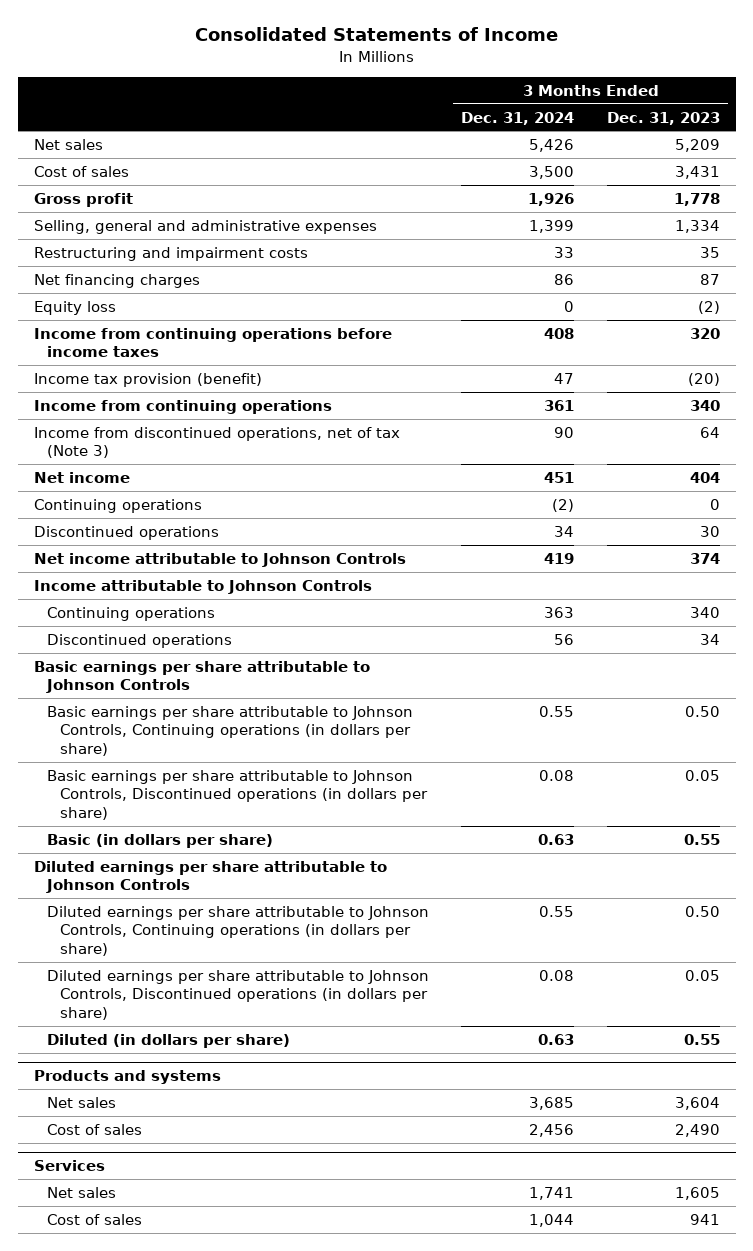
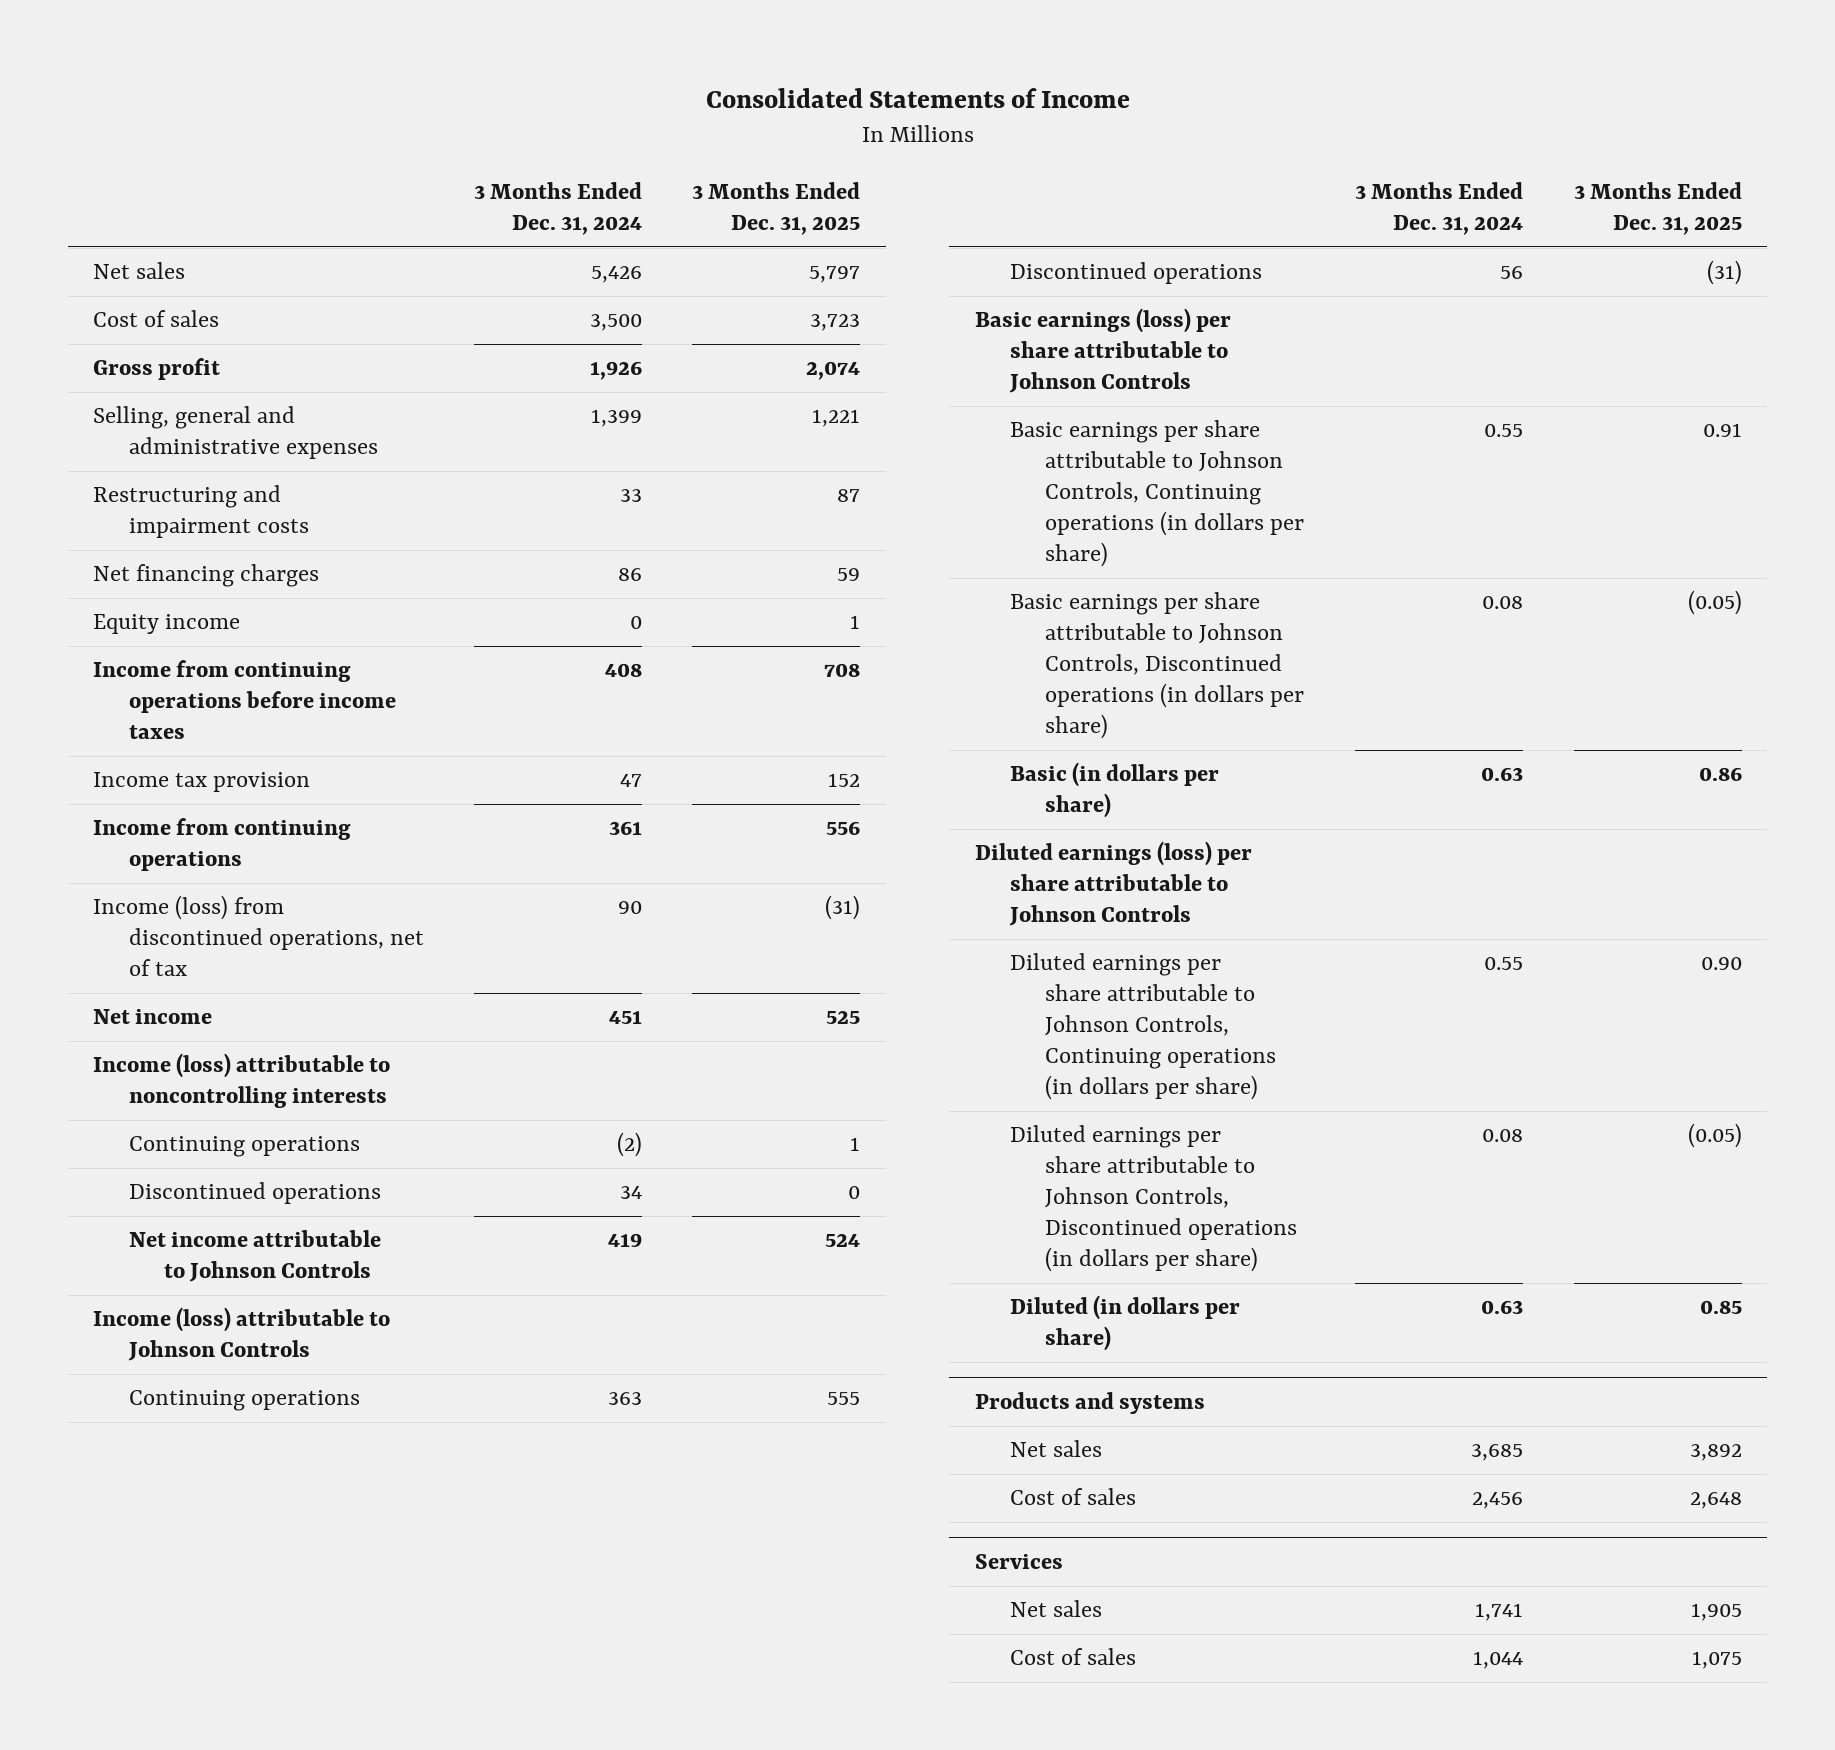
[606,111,720,125] Dec. 31, 2023 -> none
none -> [692,181,861,235] 3 Months Ended Dec. 31, 2025
[33,300,116,315] Equity loss -> [93,614,241,635] Equity income
[33,372,262,387] Income tax provision (benefit) -> [93,772,311,793] Income tax provision
[33,426,400,459] Income from discontinued operations, net of tax (Note 3) -> [93,895,424,977] Income (loss) from discontinued operations, net of tax
none -> [93,1053,391,1109] Income (loss) attributable to noncontrolling interests
[33,579,372,594] Income attributable to Johnson Controls -> [93,1307,391,1362] Income (loss) attributable to Johnson Controls
[33,660,370,694] Basic earnings per share attributable to Johnson Controls -> [974,308,1231,394] Basic earnings (loss) per share attributable to Johnson Controls
[33,860,387,894] Diluted earnings per share attributable to Johnson Controls -> [974,841,1252,927] Diluted earnings (loss) per share attributable to Johnson Controls

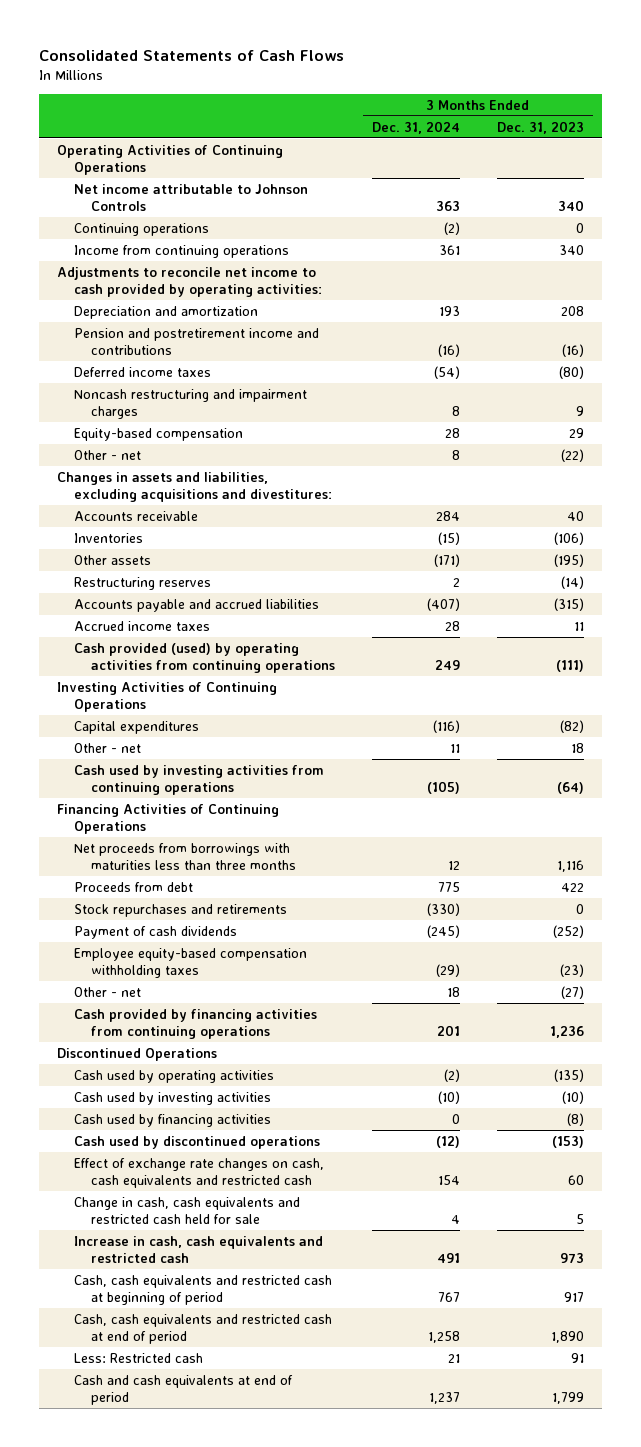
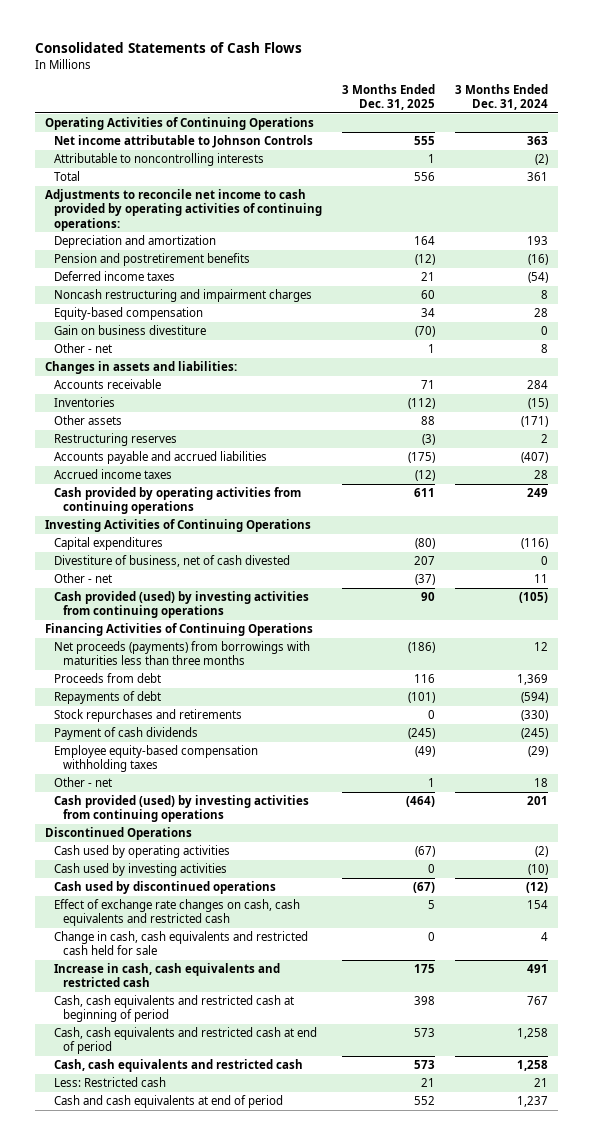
[496,120,584,134] Dec. 31, 2023 -> none
none -> [342,83,436,111] 3 Months Ended Dec. 31, 2025
[73,222,209,236] Continuing operations -> [53,152,264,166] Attributable to noncontrolling interests
[73,244,289,258] Income from continuing operations -> [53,170,80,181] Total
[56,266,322,298] Adjustments to reconcile net income to cash provided by operating activities: -> [45,188,322,231] Adjustments to reconcile net income to cash provided by operating activities of continuing operations:
[73,327,319,356] Pension and postretirement income and contributions -> [53,252,250,266] Pension and postretirement benefits
none -> [53,324,206,335] Gain on business divestiture
[56,471,332,503] Changes in assets and liabilities, excluding acquisitions and divestitures: -> [45,360,238,374] Changes in assets and liabilities:
[73,642,335,674] Cash provided (used) by operating activities from continuing operations -> [53,486,301,515] Cash provided by operating activities from continuing operations
none -> [53,554,290,567] Divestiture of business, net of cash divested
[73,764,324,796] Cash used by investing activities from continuing operations -> [53,590,309,619] Cash provided (used) by investing activities from continuing operations
[73,842,296,871] Net proceeds from borrowings with maturities less than three months -> [53,640,310,666] Net proceeds (payments) from borrowings with maturities less than three months
[437,881,460,892] 775 -> [517,673,549,685] 1,369
none -> [53,690,161,704] Repayments of debt
[73,1008,317,1040] Cash provided by financing activities from continuing operations -> [53,794,309,823] Cash provided (used) by investing activities from continuing operations
[73,1113,271,1127] Cash used by financing activities -> none
none -> [53,1058,303,1072] Cash, cash equivalents and restricted cash

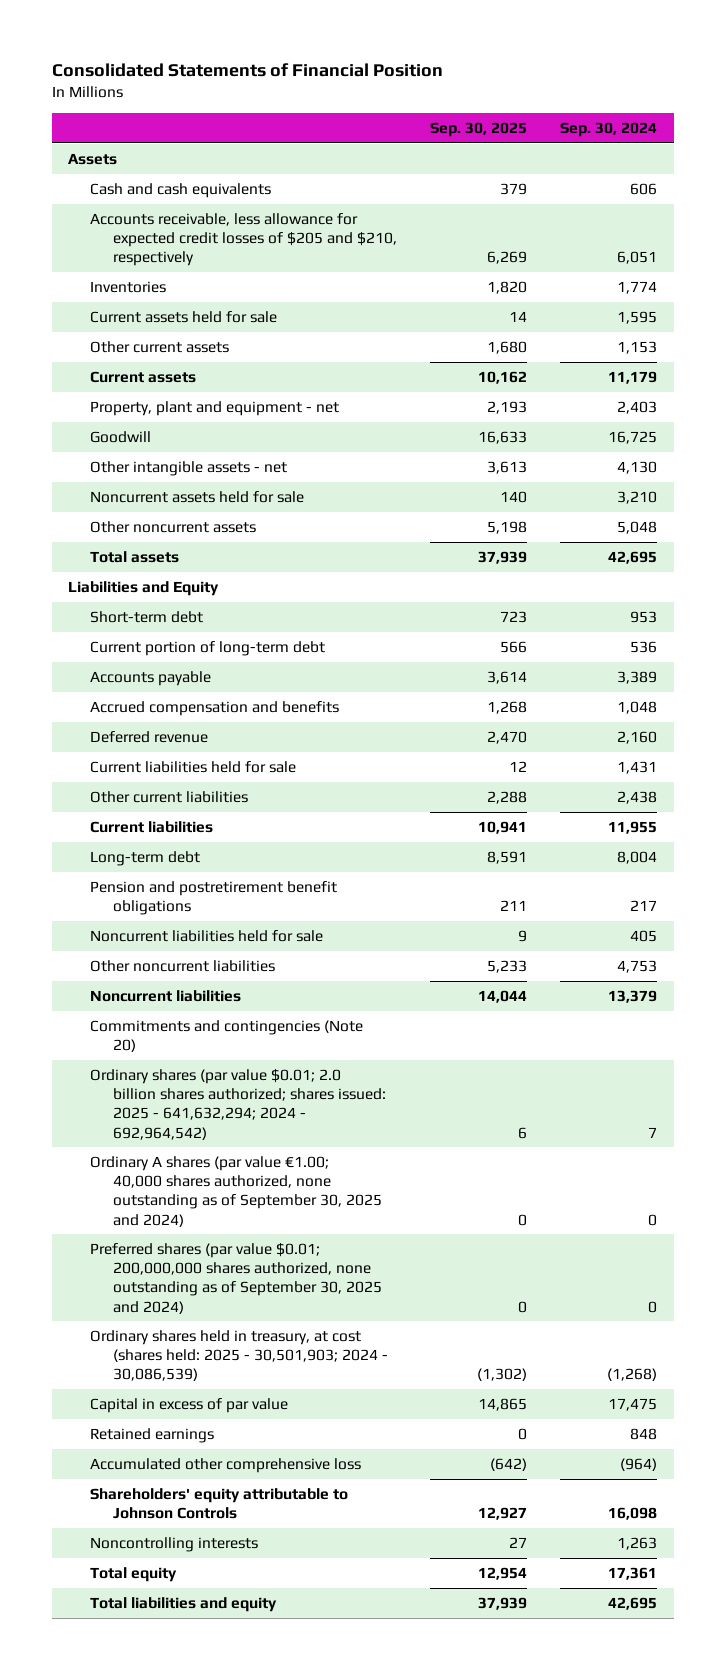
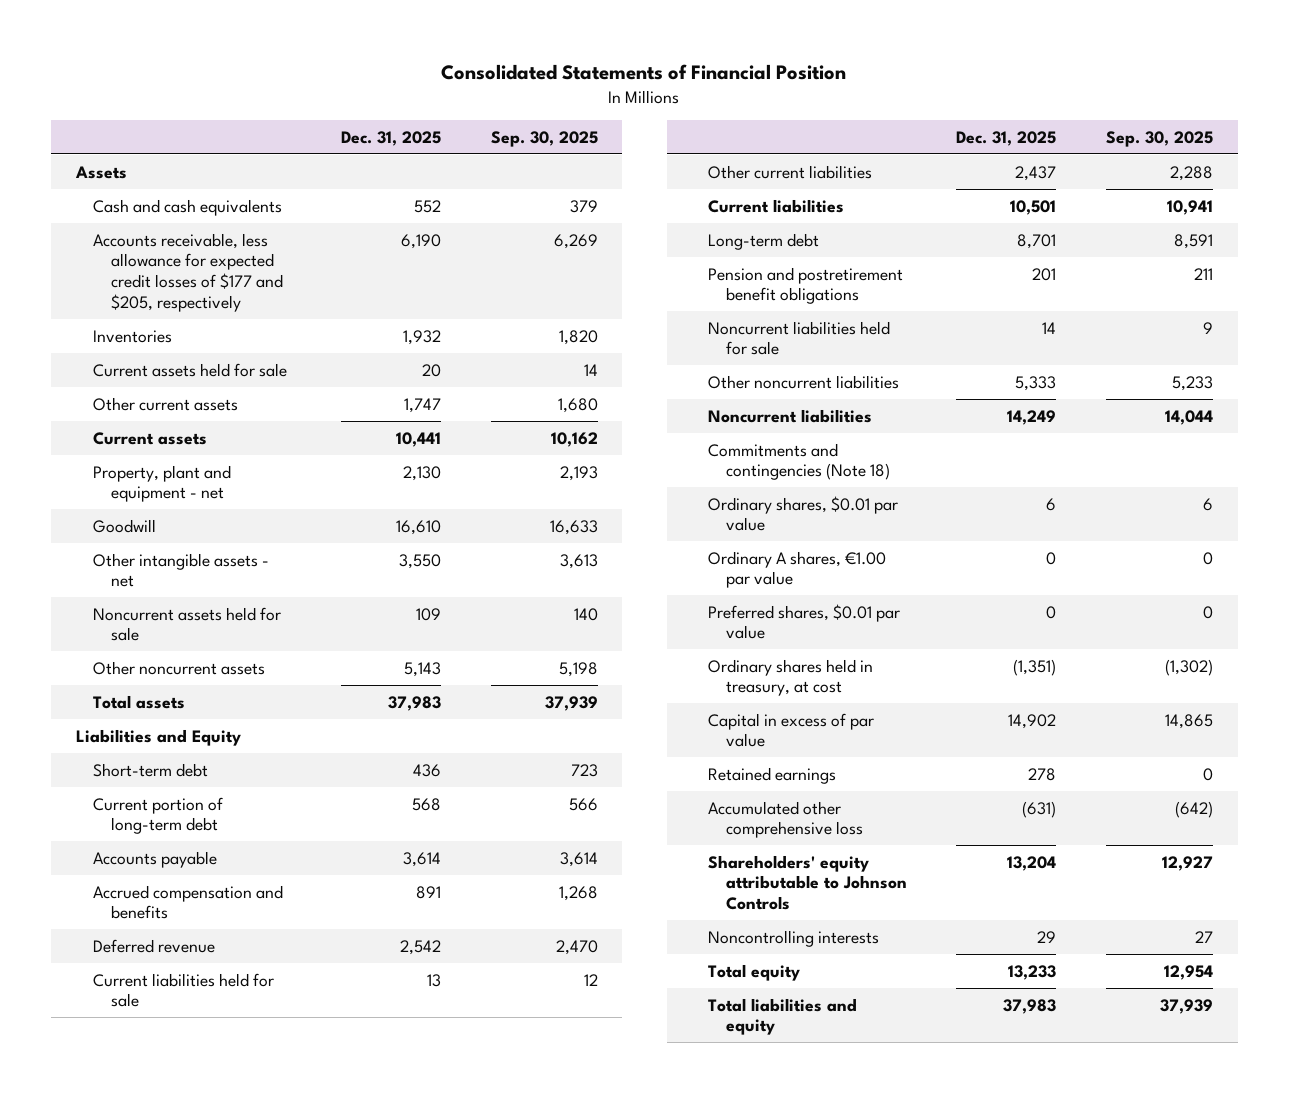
[560,121,658,137] Sep. 30, 2024 -> none
none -> [341,130,442,146] Dec. 31, 2025
[90,213,397,267] Accounts receivable, less allowance for expected credit losses of $205 and $210, respectively -> [93,232,283,312] Accounts receivable, less allowance for expected credit losses of $177 and $205, respectively
[90,1020,364,1053] Commitments and contingencies (Note 20) -> [708,442,890,481] Commitments and contingencies (Note 18)
[90,1069,386,1140] Ordinary shares (par value $0.01; 2.0 billion shares authorized; shares issued: 2025 - 641,632,294; 2024 - 692,964,542) -> [708,495,899,532] Ordinary shares, $0.01 par value
[90,1156,382,1227] Ordinary A shares (par value €1.00; 40,000 shares authorized, none outstanding as of September 30, 2025 and 2024) -> [708,550,887,589] Ordinary A shares, €1.00 par value
[90,1243,382,1314] Preferred shares (par value $0.01; 200,000,000 shares authorized, none outstanding as of September 30, 2025 and 2024) -> [708,603,901,640] Preferred shares, $0.01 par value
[90,1330,388,1382] Ordinary shares held in treasury, at cost (shares held: 2025 - 30,501,903; 2024 - 30,086,539) -> [708,658,874,697] Ordinary shares held in treasury, at cost

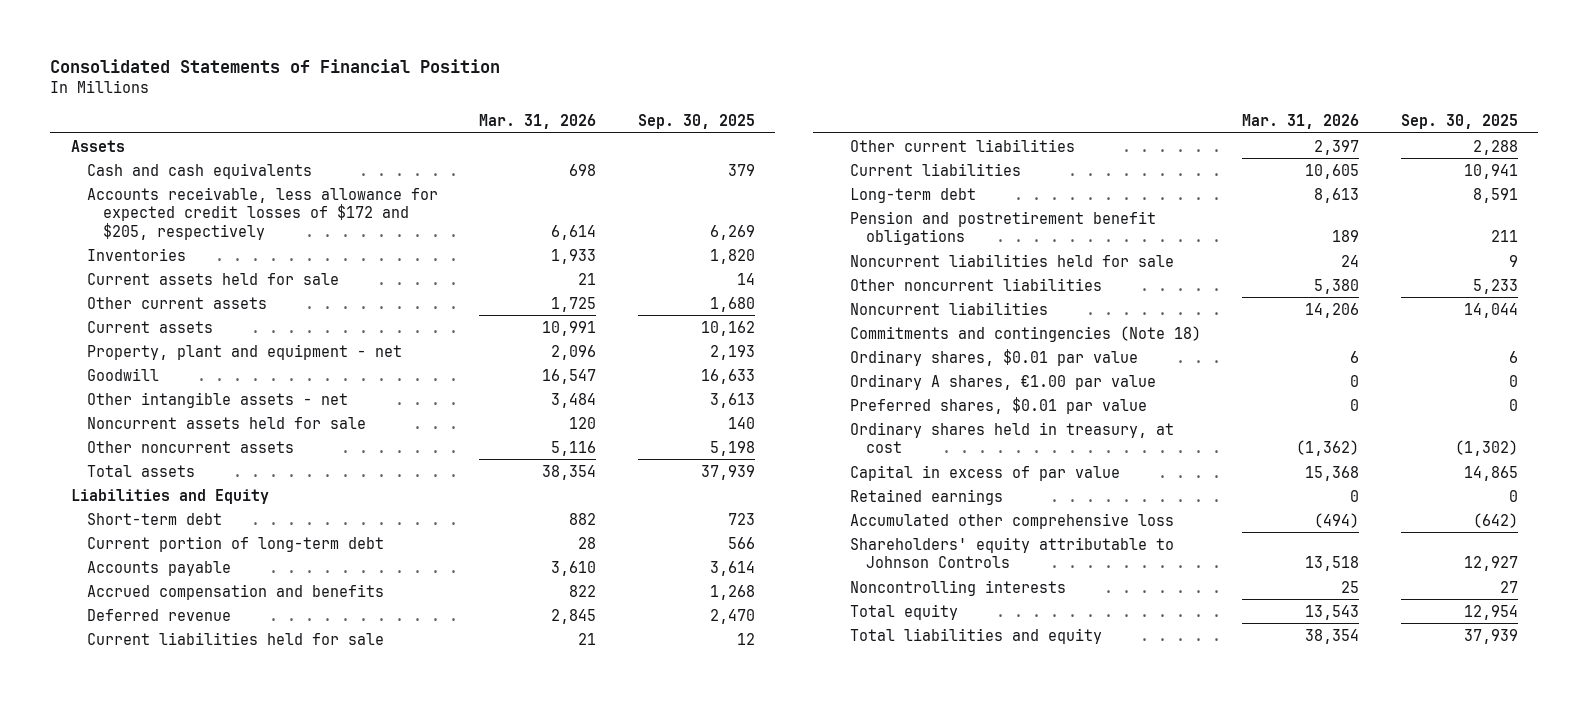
[341,130,442,146] Dec. 31, 2025 -> none
none -> [479,113,597,129] Mar. 31, 2026
[93,232,283,312] Accounts receivable, less allowance for expected credit losses of $177 and $205, respectively -> [86,186,438,240] Accounts receivable, less allowance for expected credit losses of $172 and $205, respectively

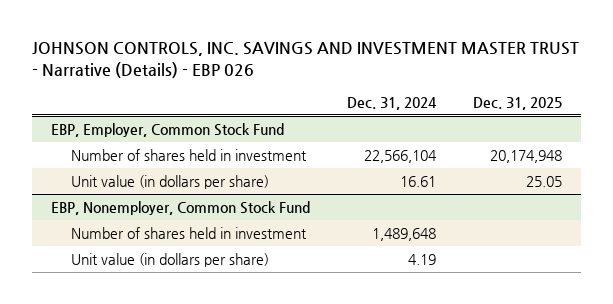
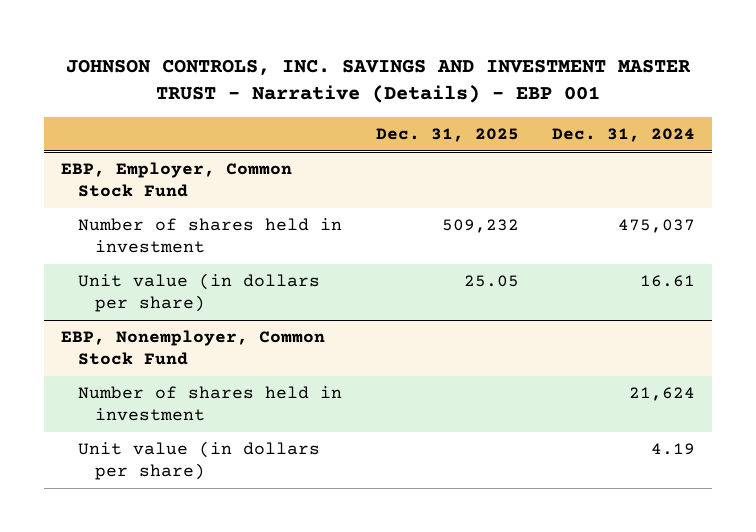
[31,42,579,78] JOHNSON CONTROLS, INC. SAVINGS AND INVESTMENT MASTER TRUST - Narrative (Details) - EBP 026 -> [65,58,691,104] JOHNSON CONTROLS, INC. SAVINGS AND INVESTMENT MASTER TRUST - Narrative (Details) - EBP 001
[363,149,437,163] 22,566,104 -> [618,218,696,233] 475,037
[490,149,563,163] 20,174,948 -> [441,218,519,233] 509,232
[371,227,436,241] 1,489,648 -> [629,386,696,401] 21,624

